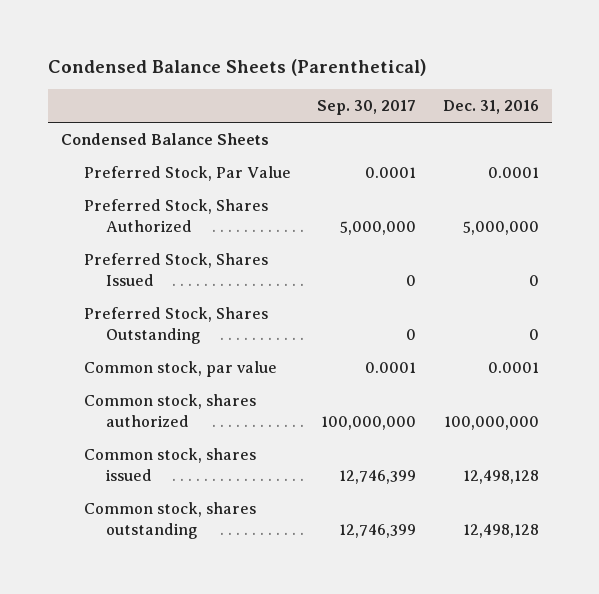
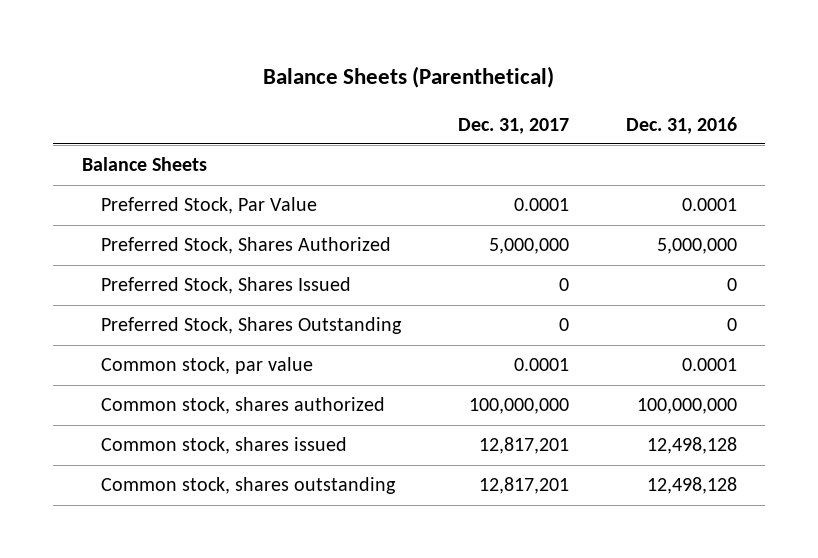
[47,58,427,76] Condensed Balance Sheets (Parenthetical) -> [263,66,555,89] Balance Sheets (Parenthetical)
[317,99,417,115] Sep. 30, 2017 -> none
none -> [457,117,569,134] Dec. 31, 2017
[60,133,269,146] Condensed Balance Sheets -> [81,157,207,172] Balance Sheets

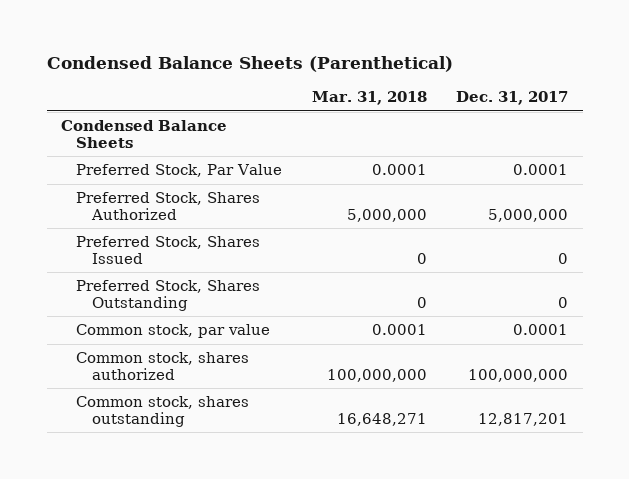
[263,66,555,89] Balance Sheets (Parenthetical) -> [46,55,453,72] Condensed Balance Sheets (Parenthetical)
[625,116,737,134] Dec. 31, 2016 -> none
none -> [311,90,427,105] Mar. 31, 2018
[81,157,207,172] Balance Sheets -> [61,120,228,148] Condensed Balance Sheets
[100,437,347,455] Common stock, shares issued -> none

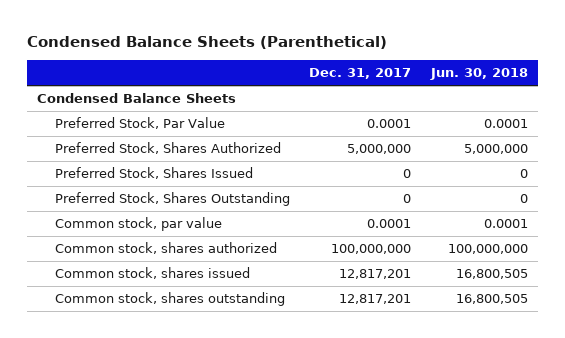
[311,90,427,105] Mar. 31, 2018 -> none
none -> [429,68,528,81] Jun. 30, 2018
none -> [54,267,250,280] Common stock, shares issued

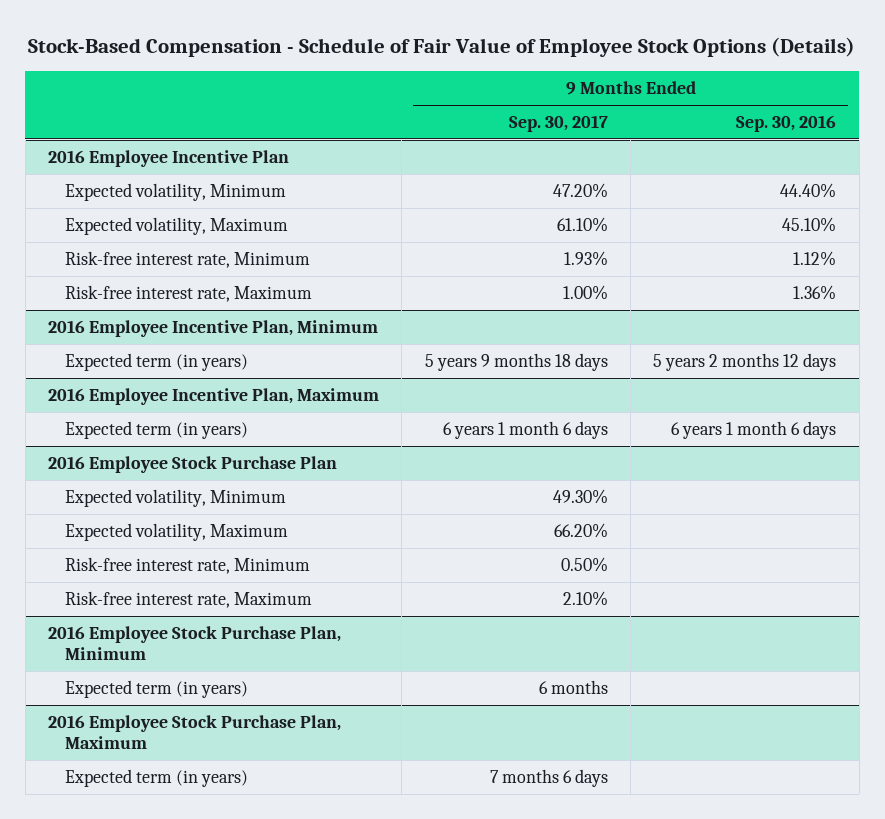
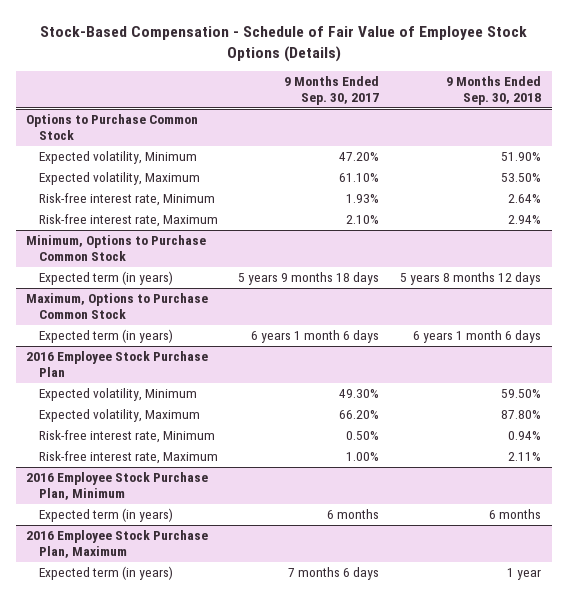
[736,115,837,133] Sep. 30, 2016 -> none
none -> [446,76,542,106] 9 Months Ended Sep. 30, 2018
[48,150,290,168] 2016 Employee Incentive Plan -> none
none -> [26,114,199,141] Options to Purchase Common Stock
[48,320,379,338] 2016 Employee Incentive Plan, Minimum -> none
[562,285,608,301] 1.00% -> [346,215,380,225] 2.10%
none -> [26,235,207,262] Minimum, Options to Purchase Common Stock
[48,388,380,406] 2016 Employee Incentive Plan, Maximum -> none
none -> [26,293,209,320] Maximum, Options to Purchase Common Stock
[562,591,608,607] 2.10% -> [346,452,380,462] 1.00%

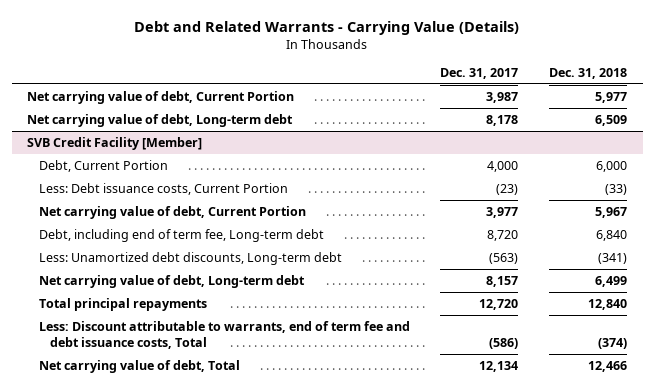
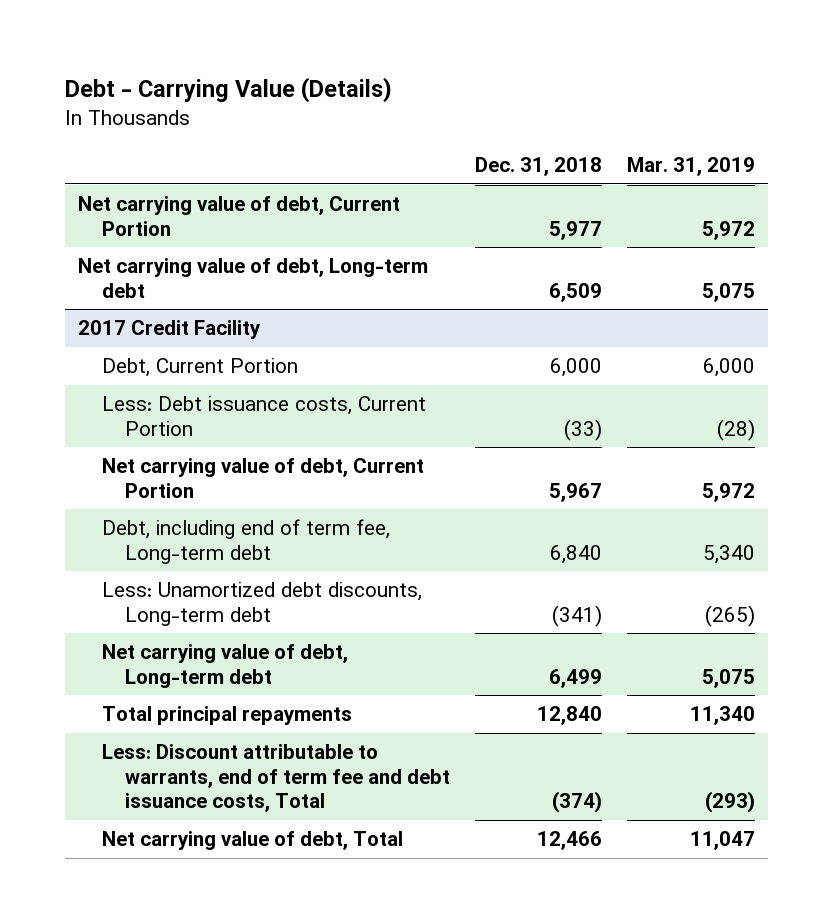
[134,20,520,35] Debt and Related Warrants - Carrying Value (Details) -> [65,77,393,104] Debt - Carrying Value (Details)
[440,68,519,80] Dec. 31, 2017 -> none
none -> [627,157,756,177] Mar. 31, 2019
[27,136,203,150] SVB Credit Facility [Member] -> [77,320,261,340] 2017 Credit Facility

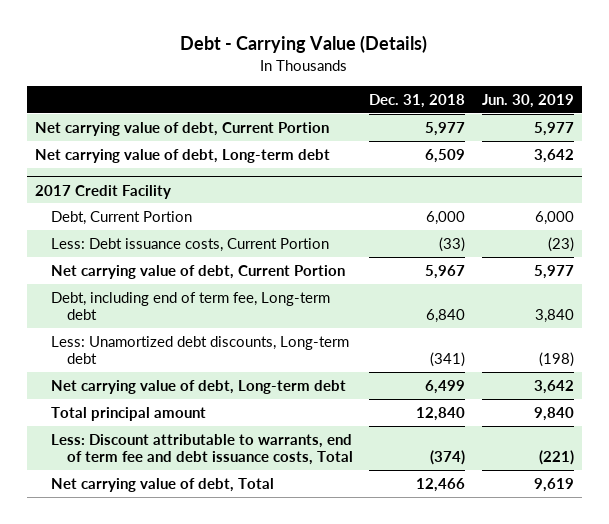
[627,157,756,177] Mar. 31, 2019 -> none
none -> [481,93,574,108] Jun. 30, 2019
[101,706,352,726] Total principal repayments -> [50,406,206,421] Total principal amount

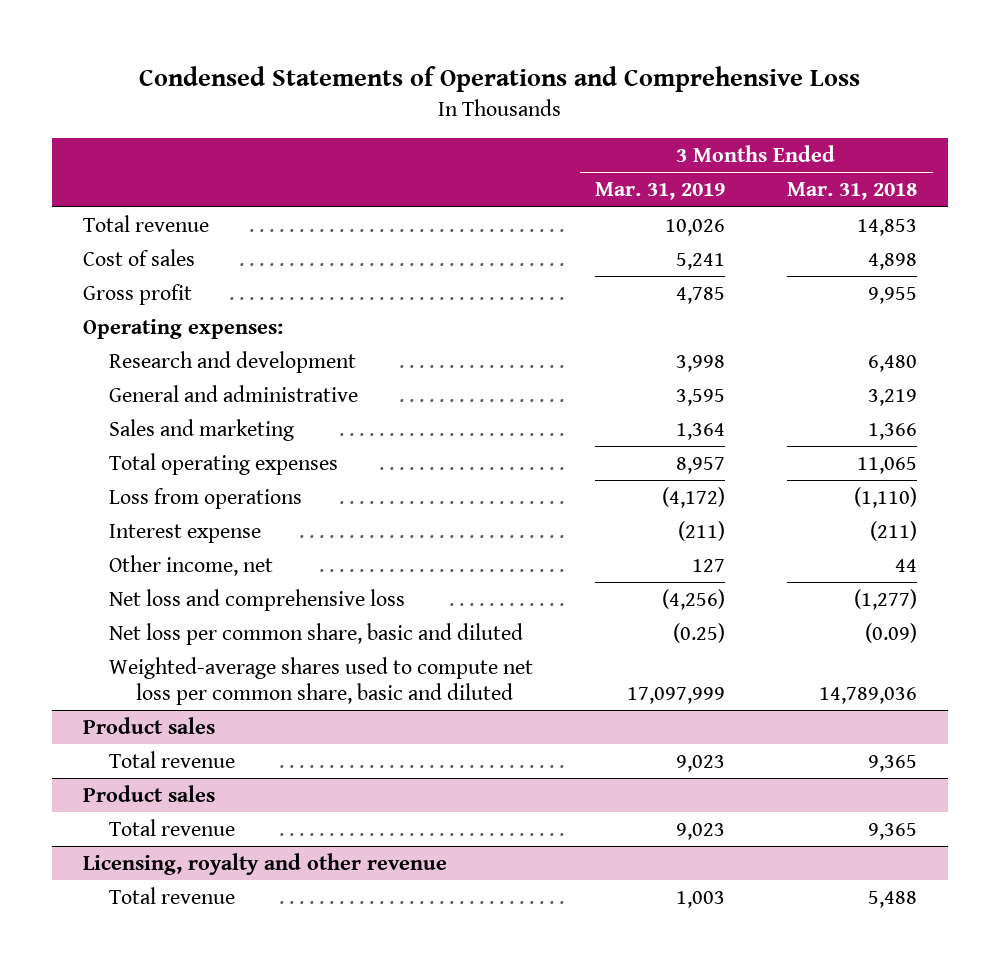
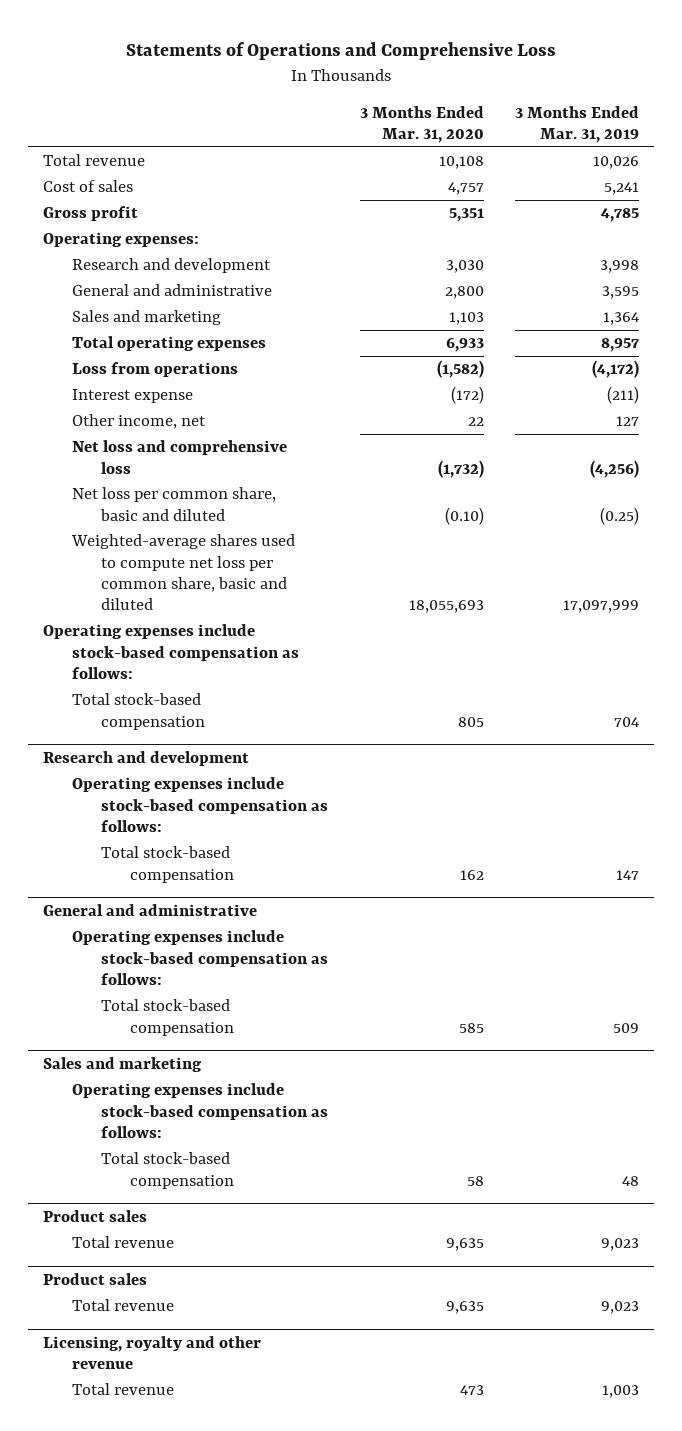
[138,65,860,92] Condensed Statements of Operations and Comprehensive Loss -> [126,42,557,61] Statements of Operations and Comprehensive Loss
[787,182,918,201] Mar. 31, 2018 -> none
none -> [359,105,484,144] 3 Months Ended Mar. 31, 2020
none -> [43,624,300,679] Operating expenses include stock-based compensation as follows:
none -> [72,693,206,730] Total stock-based compensation
none -> [43,750,250,766] Research and development
none -> [72,777,329,832] Operating expenses include stock-based compensation as follows:
none -> [101,846,235,883] Total stock-based compensation
none -> [43,903,258,916] General and administrative
none -> [72,930,329,985] Operating expenses include stock-based compensation as follows:
none -> [101,999,235,1036] Total stock-based compensation
none -> [43,1056,203,1072] Sales and marketing
none -> [72,1083,329,1138] Operating expenses include stock-based compensation as follows:
none -> [101,1152,235,1189] Total stock-based compensation

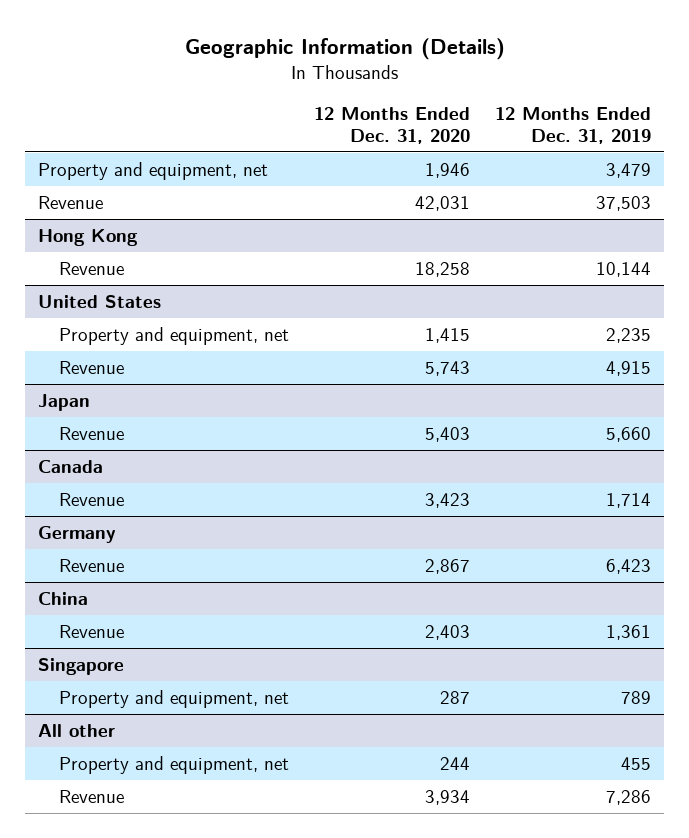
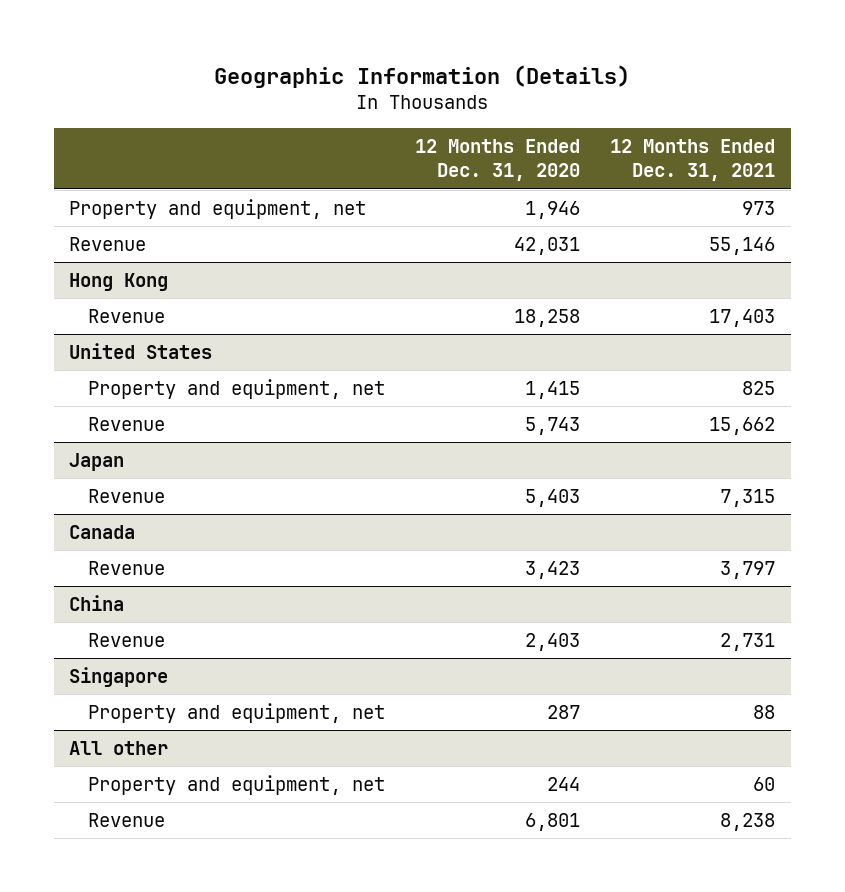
[495,106,652,144] 12 Months Ended Dec. 31, 2019 -> none
none -> [610,139,776,182] 12 Months Ended Dec. 31, 2021
[37,525,116,543] Germany -> none
[59,558,125,572] Revenue -> none
[425,789,471,805] 3,934 -> [525,813,581,832] 6,801

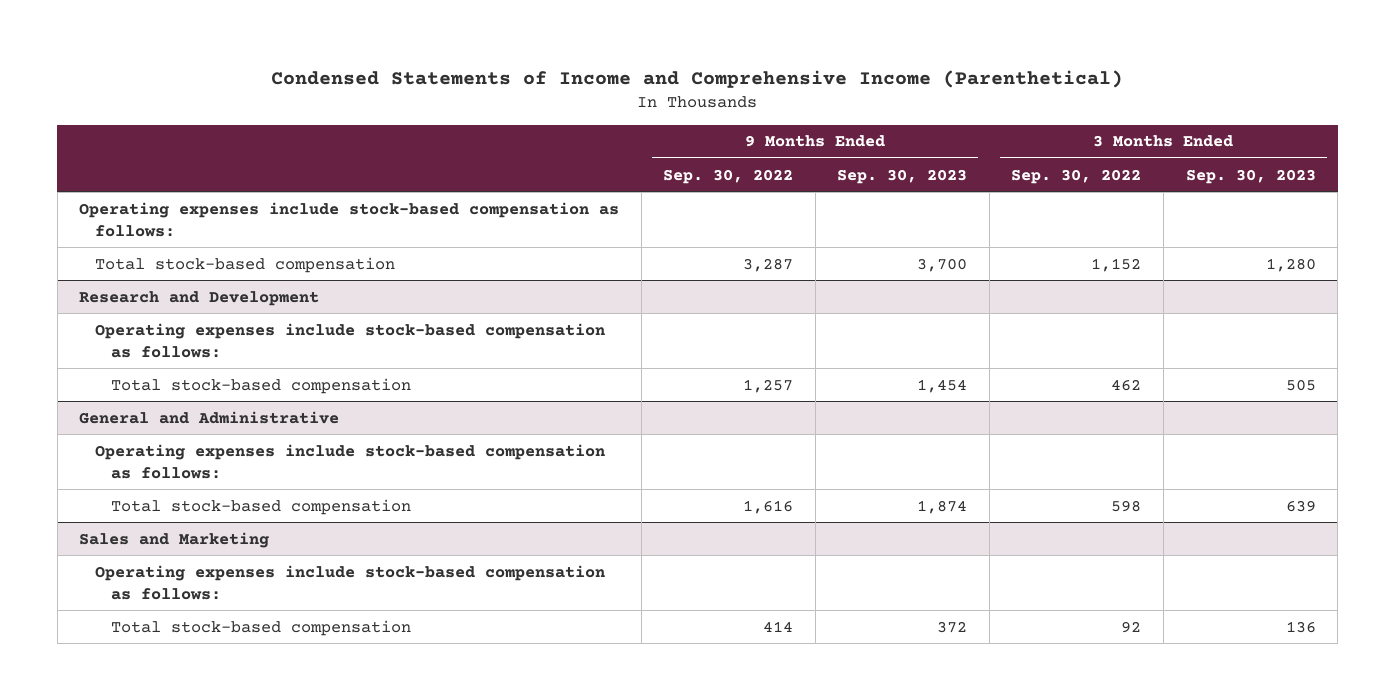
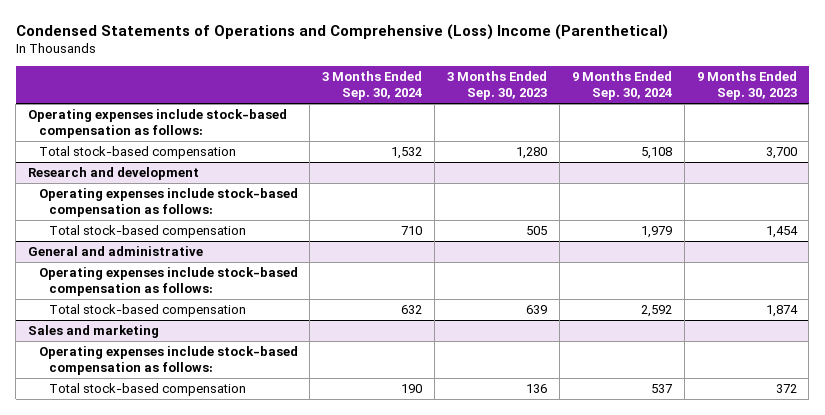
[271,70,1124,89] Condensed Statements of Income and Comprehensive Income (Parenthetical) -> [15,23,668,40] Condensed Statements of Operations and Comprehensive (Loss) Income (Parenthetical)
[663,168,794,184] Sep. 30, 2022 -> none
[1011,168,1142,184] Sep. 30, 2022 -> none
none -> [322,71,423,101] 3 Months Ended Sep. 30, 2024
none -> [571,71,672,101] 9 Months Ended Sep. 30, 2024
[79,290,320,306] Research and Development -> [28,167,200,181] Research and development
[79,410,340,424] General and Administrative -> [28,246,204,257] General and administrative
[79,531,270,548] Sales and Marketing -> [28,325,160,339] Sales and marketing

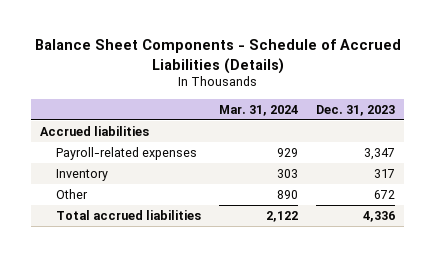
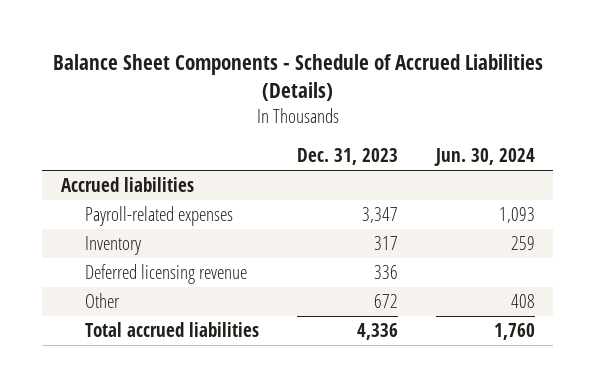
[219,104,299,116] Mar. 31, 2024 -> none
none -> [433,148,535,167] Jun. 30, 2024
none -> [84,263,247,284] Deferred licensing revenue

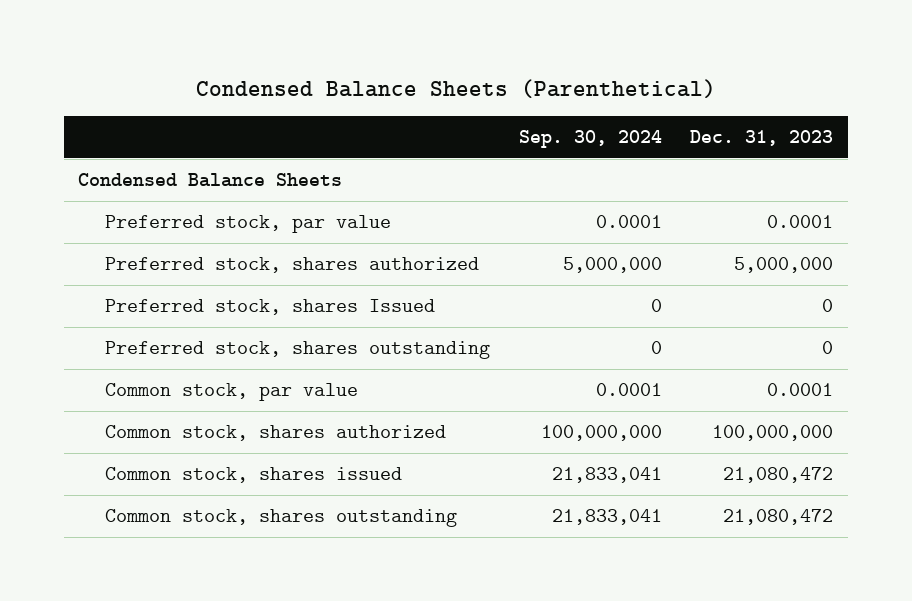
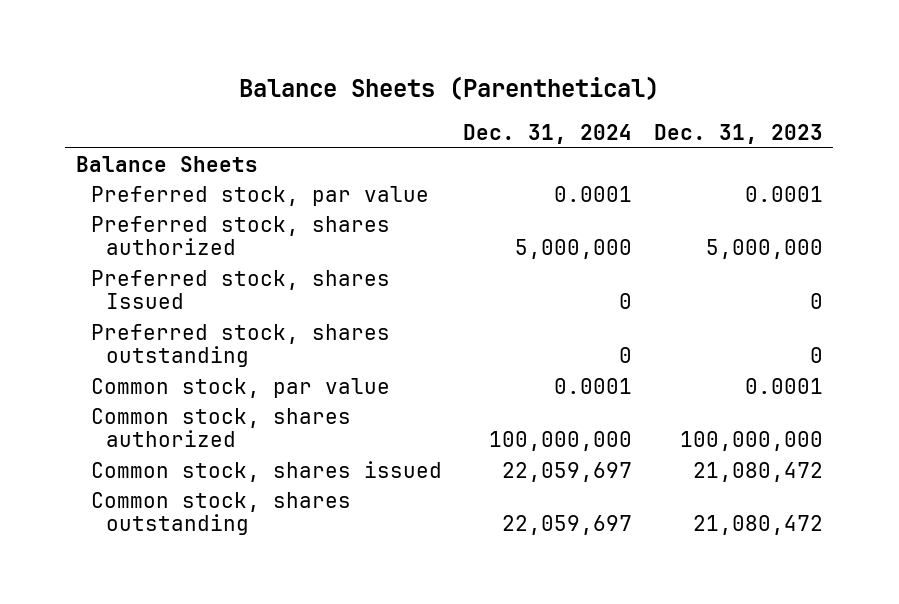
[195,78,716,98] Condensed Balance Sheets (Parenthetical) -> [239,76,660,101] Balance Sheets (Parenthetical)
[518,130,662,149] Sep. 30, 2024 -> none
none -> [463,124,633,145] Dec. 31, 2024
[78,173,343,188] Condensed Balance Sheets -> [76,155,259,172] Balance Sheets

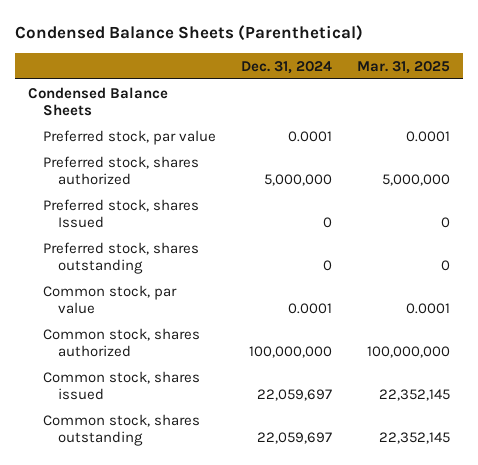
[239,76,660,101] Balance Sheets (Parenthetical) -> [14,25,363,42] Condensed Balance Sheets (Parenthetical)
[653,124,823,145] Dec. 31, 2023 -> none
none -> [357,60,451,74] Mar. 31, 2025
[76,155,259,172] Balance Sheets -> [27,86,168,117] Condensed Balance Sheets

